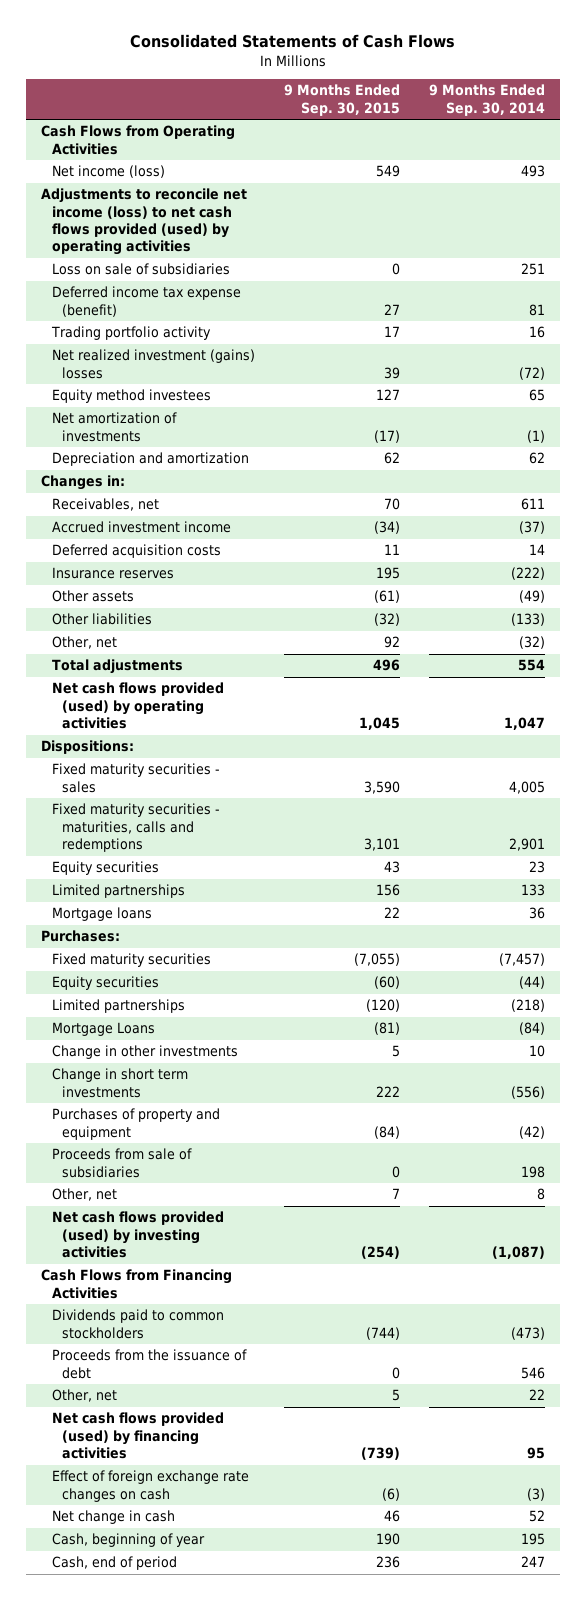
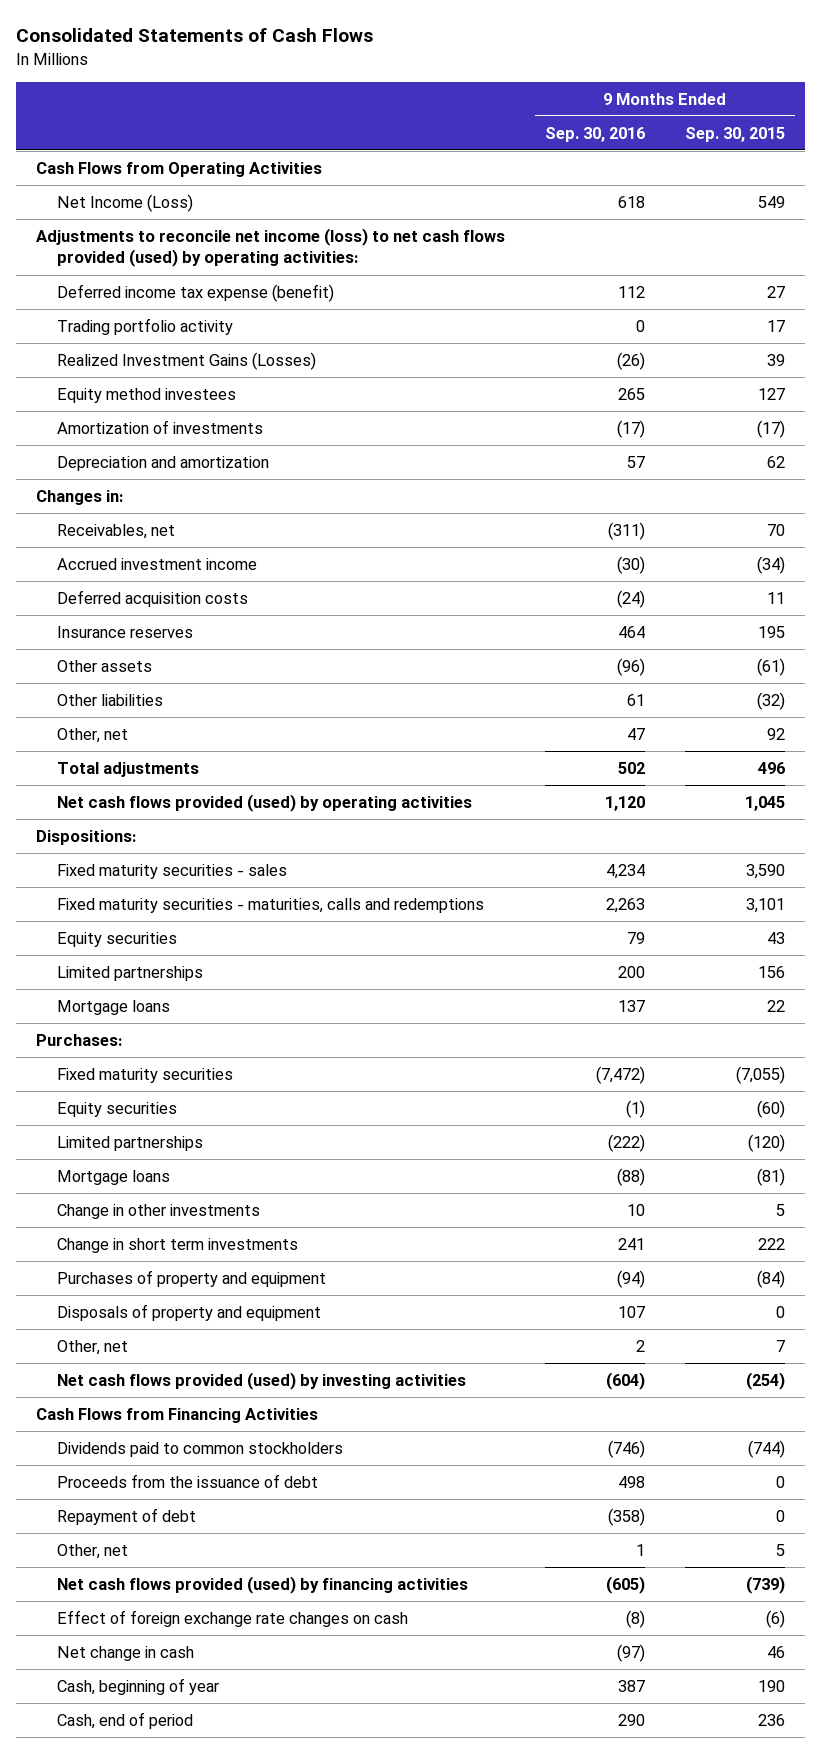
[429,84,546,116] 9 Months Ended Sep. 30, 2014 -> none
none -> [545,126,646,142] Sep. 30, 2016
[51,263,230,276] Loss on sale of subsidiaries -> none
[51,165,165,179] Net income (loss) -> [57,193,194,212] Net Income (Loss)
[41,188,248,256] Adjustments to reconcile net income (loss) to net cash flows provided (used) by operating activities -> [36,227,506,268] Adjustments to reconcile net income (loss) to net cash flows provided (used) by operating activities:
[51,349,255,379] Net realized investment (gains) losses -> [57,351,317,370] Realized Investment Gains (Losses)
[51,412,177,442] Net amortization of investments -> [57,419,264,434] Amortization of investments
[51,1022,155,1037] Mortgage Loans -> [57,1169,171,1185] Mortgage loans
[51,1148,192,1178] Proceeds from sale of subsidiaries -> none
none -> [57,1303,322,1321] Disposals of property and equipment
none -> [57,1507,197,1525] Repayment of debt

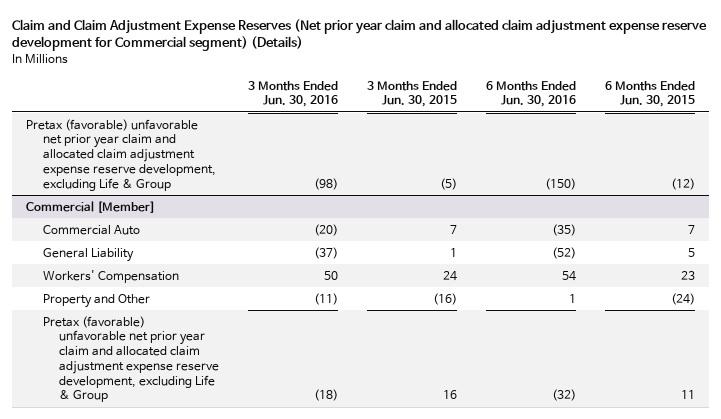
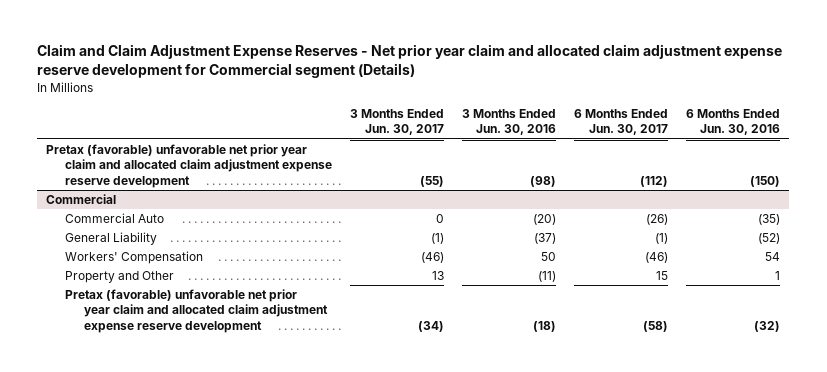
[11,18,707,52] Claim and Claim Adjustment Expense Reserves (Net prior year claim and allocated claim adjustment expense reserve development for Commercial segment) (Details) -> [37,44,783,79] Claim and Claim Adjustment Expense Reserves - Net prior year claim and allocated claim adjustment expense reserve development for Commercial segment (Details)
[367,80,458,108] 3 Months Ended Jun. 30, 2015 -> none
[604,80,695,108] 6 Months Ended Jun. 30, 2015 -> none
none -> [350,109,445,136] 3 Months Ended Jun. 30, 2017
none -> [574,109,669,136] 6 Months Ended Jun. 30, 2017
[26,118,216,191] Pretax (favorable) unfavorable net prior year claim and allocated claim adjustment expense reserve development, excluding Life & Group -> [46,144,333,188] Pretax (favorable) unfavorable net prior year claim and allocated claim adjustment expense reserve development
[26,200,156,213] Commercial [Member] -> [46,194,117,205] Commercial
[42,315,220,403] Pretax (favorable) unfavorable net prior year claim and allocated claim adjustment expense reserve development, excluding Life & Group -> [65,289,329,333] Pretax (favorable) unfavorable net prior year claim and allocated claim adjustment expense reserve development

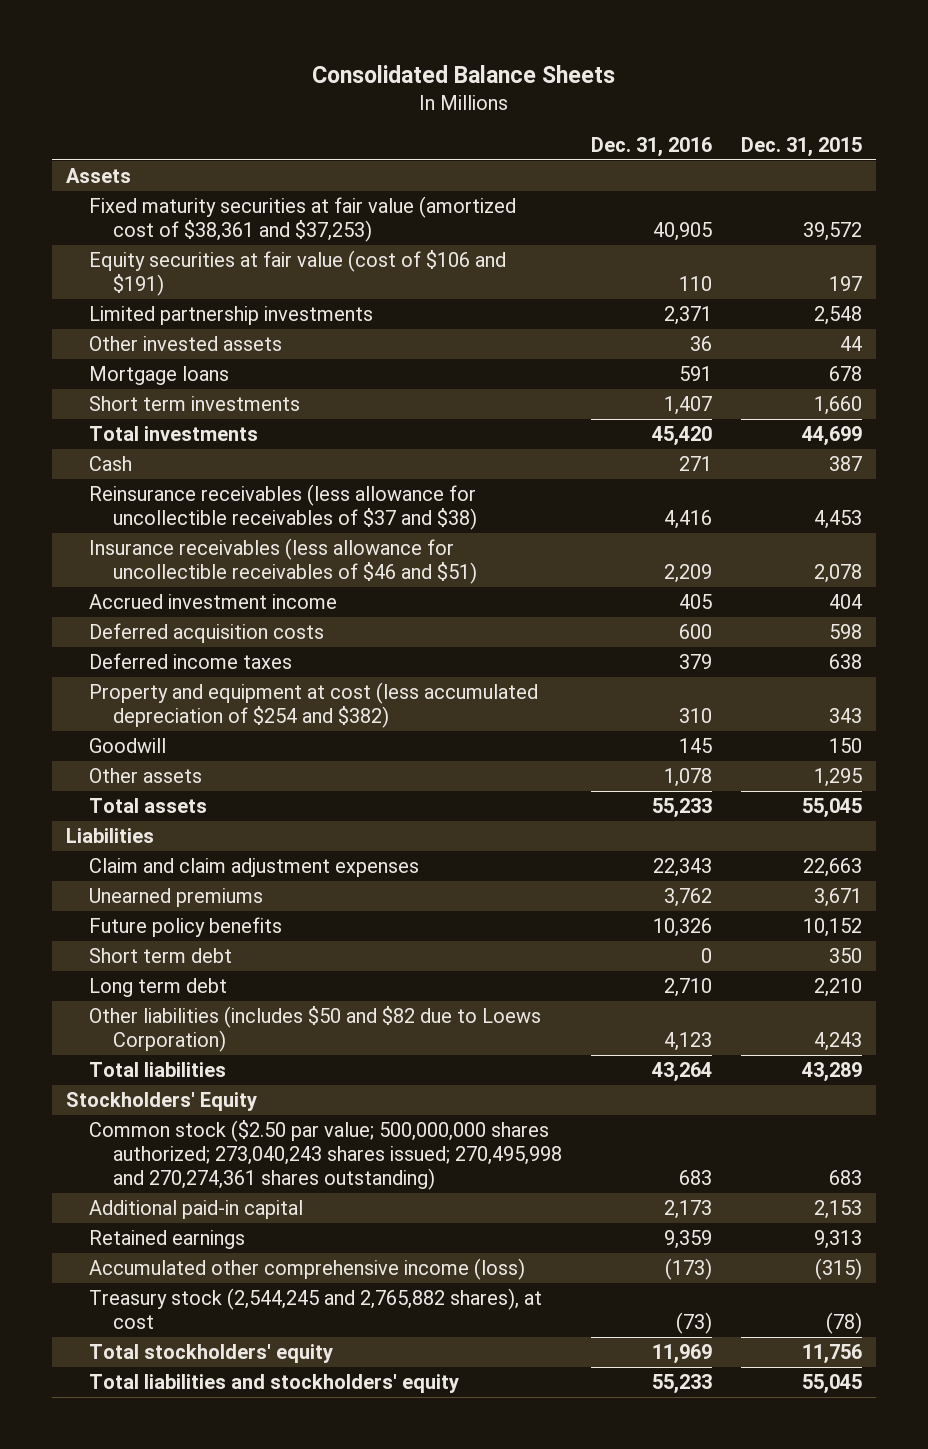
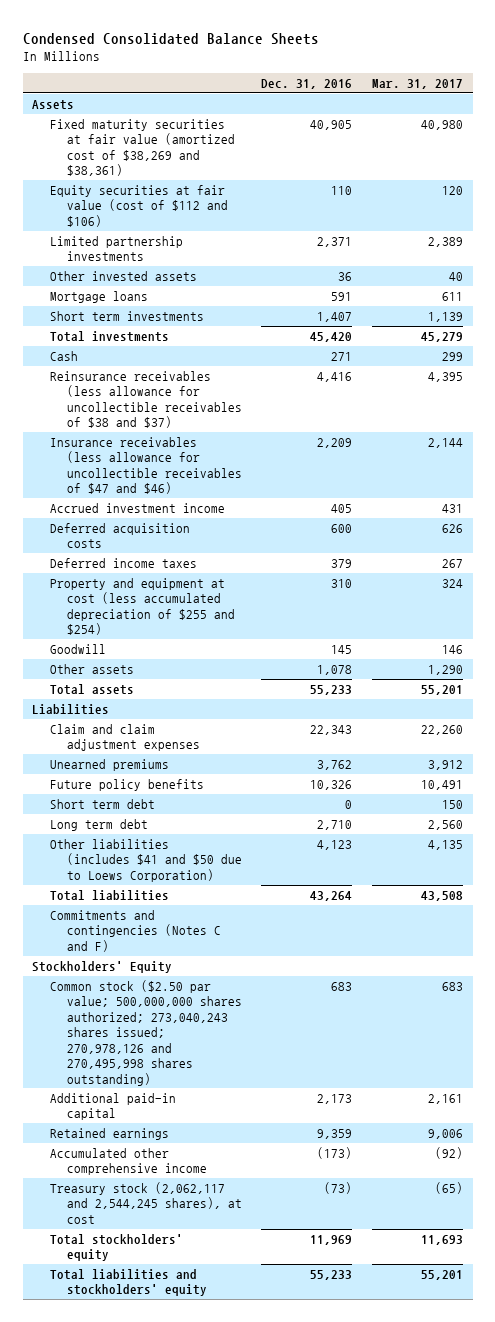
[311,64,615,83] Consolidated Balance Sheets -> [22,32,319,45] Condensed Consolidated Balance Sheets
[740,136,862,157] Dec. 31, 2015 -> none
none -> [371,78,463,89] Mar. 31, 2017
[89,196,517,242] Fixed maturity securities at fair value (amortized cost of $38,361 and $37,253) -> [49,119,235,177] Fixed maturity securities at fair value (amortized cost of $38,269 and $38,361)
[89,250,507,296] Equity securities at fair value (cost of $106 and $191) -> [49,185,228,227] Equity securities at fair value (cost of $112 and $106)
[89,484,477,530] Reinsurance receivables (less allowance for uncollectible receivables of $37 and $38) -> [49,371,242,429] Reinsurance receivables (less allowance for uncollectible receivables of $38 and $37)
[89,538,477,584] Insurance receivables (less allowance for uncollectible receivables of $46 and $51) -> [49,437,242,495] Insurance receivables (less allowance for uncollectible receivables of $47 and $46)
[89,682,539,728] Property and equipment at cost (less accumulated depreciation of $254 and $382) -> [49,578,235,636] Property and equipment at cost (less accumulated depreciation of $255 and $254)
[89,1006,542,1052] Other liabilities (includes $50 and $82 due to Loews Corporation) -> [49,839,242,882] Other liabilities (includes $41 and $50 due to Loews Corporation)
none -> [49,910,221,952] Commitments and contingencies (Notes C and F)
[89,1120,562,1190] Common stock ($2.50 par value; 500,000,000 shares authorized; 273,040,243 shares issued; 270,495,998 and 270,274,361 shares outstanding) -> [49,980,242,1086] Common stock ($2.50 par value; 500,000,000 shares authorized; 273,040,243 shares issued; 270,978,126 and 270,495,998 shares outstanding)
[89,1258,526,1281] Accumulated other comprehensive income (loss) -> [49,1148,207,1176] Accumulated other comprehensive income
[89,1288,543,1329] Treasury stock (2,544,245 and 2,765,882 shares), at cost -> [49,1182,242,1224] Treasury stock (2,062,117 and 2,544,245 shares), at cost

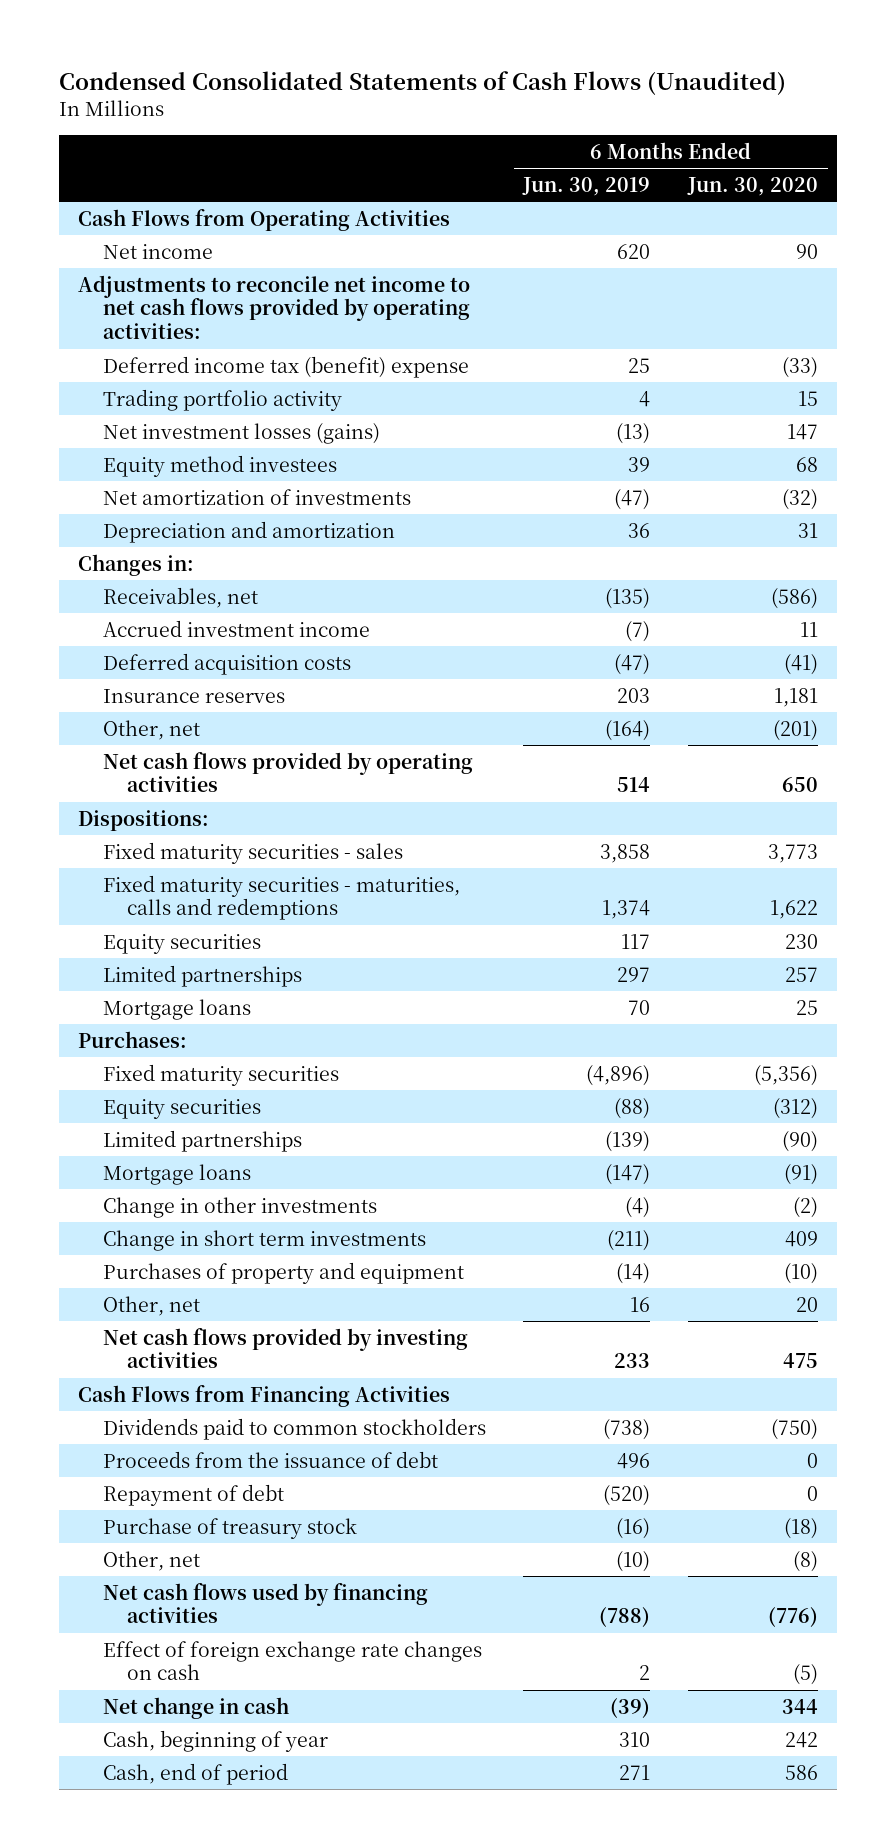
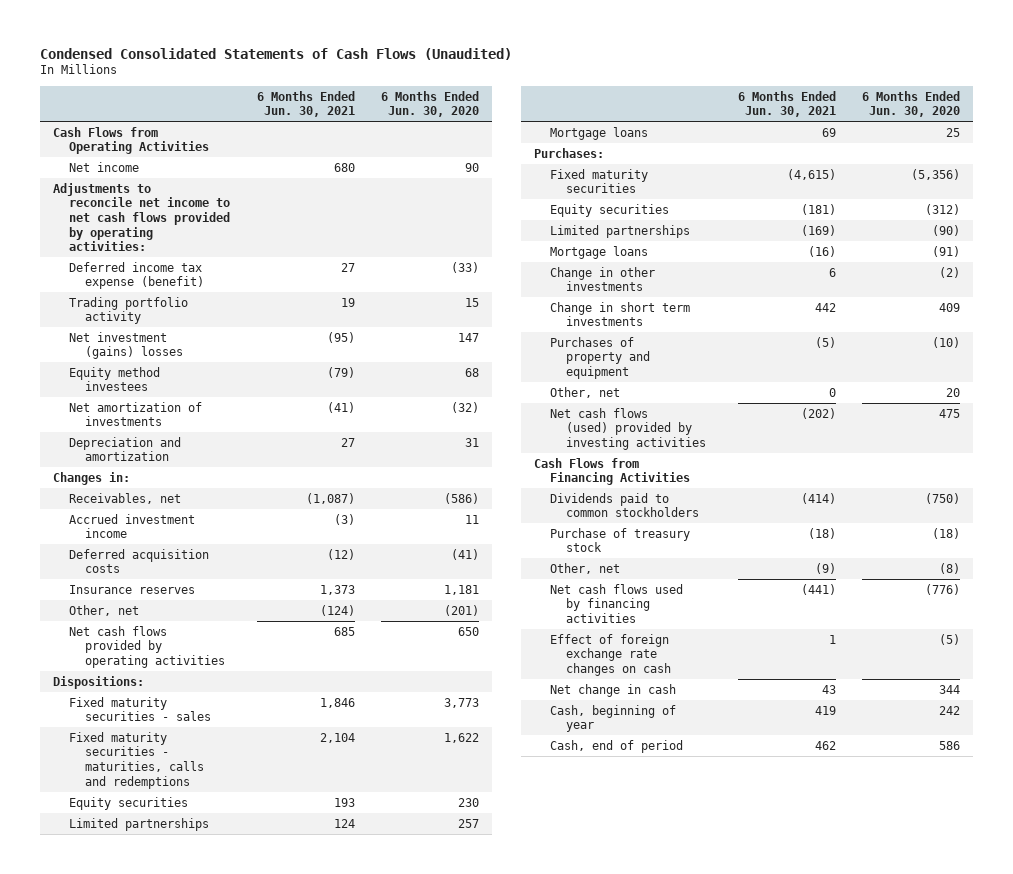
[522,176,651,196] Jun. 30, 2019 -> none
none -> [256,90,355,118] 6 Months Ended Jun. 30, 2021
[102,355,469,378] Deferred income tax (benefit) expense -> [69,261,205,290] Deferred income tax expense (benefit)
[102,422,380,444] Net investment losses (gains) -> [69,331,184,360] Net investment (gains) losses
[102,1327,468,1369] Net cash flows provided by investing activities -> [550,407,707,450] Net cash flows (used) provided by investing activities
[102,1450,438,1468] Proceeds from the issuance of debt -> none
[102,1483,284,1506] Repayment of debt -> none

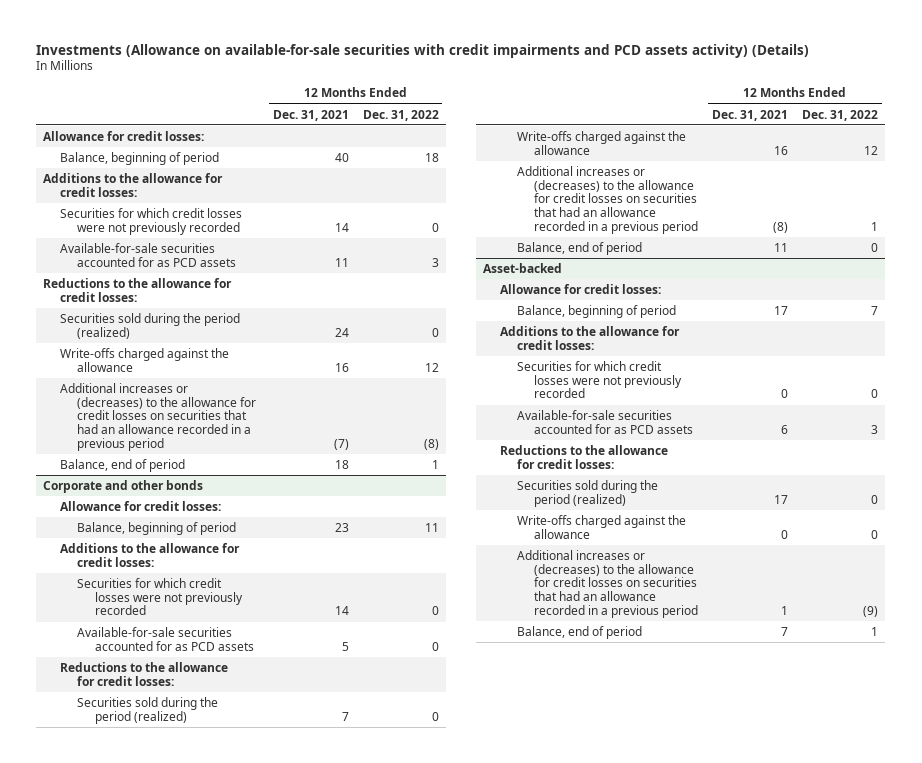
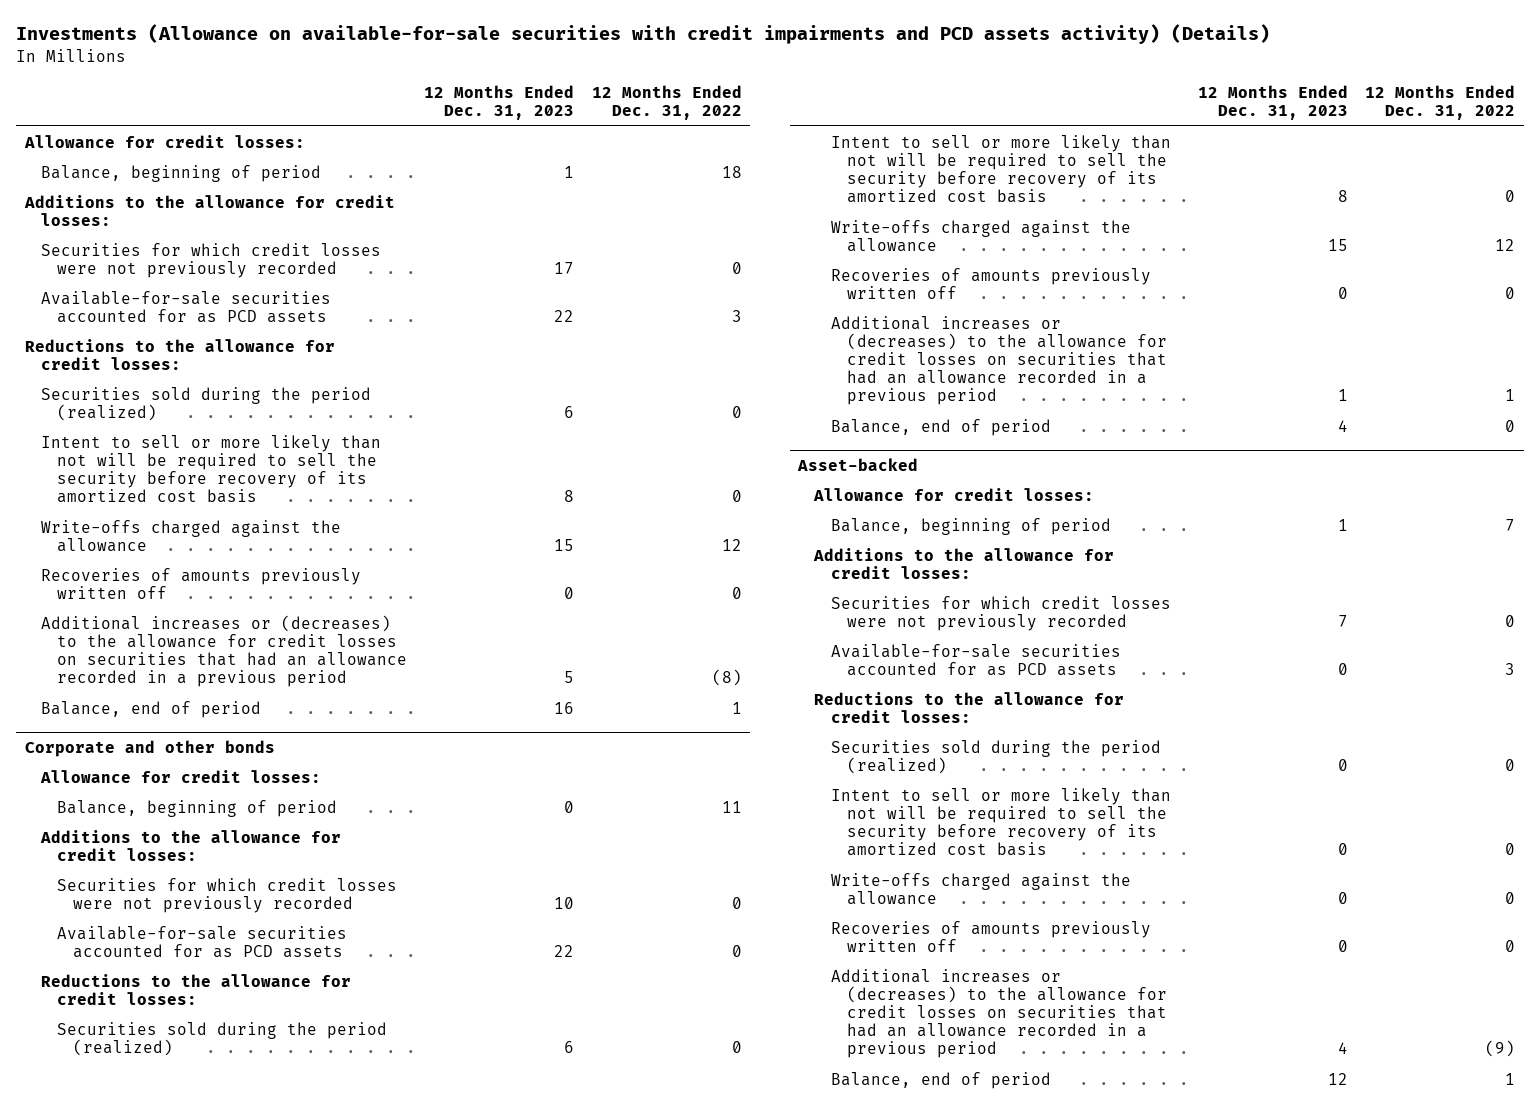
[272,109,349,121] Dec. 31, 2021 -> none
none -> [424,84,575,121] 12 Months Ended Dec. 31, 2023
none -> [40,434,381,504] Intent to sell or more likely than not will be required to sell the security before recovery of its amortized cost basis
none -> [40,567,361,599] Recoveries of amounts previously written off
none -> [830,134,1171,204] Intent to sell or more likely than not will be required to sell the security before recovery of its amortized cost basis
none -> [830,267,1151,299] Recoveries of amounts previously written off
none -> [830,787,1171,857] Intent to sell or more likely than not will be required to sell the security before recovery of its amortized cost basis
none -> [830,920,1151,952] Recoveries of amounts previously written off

